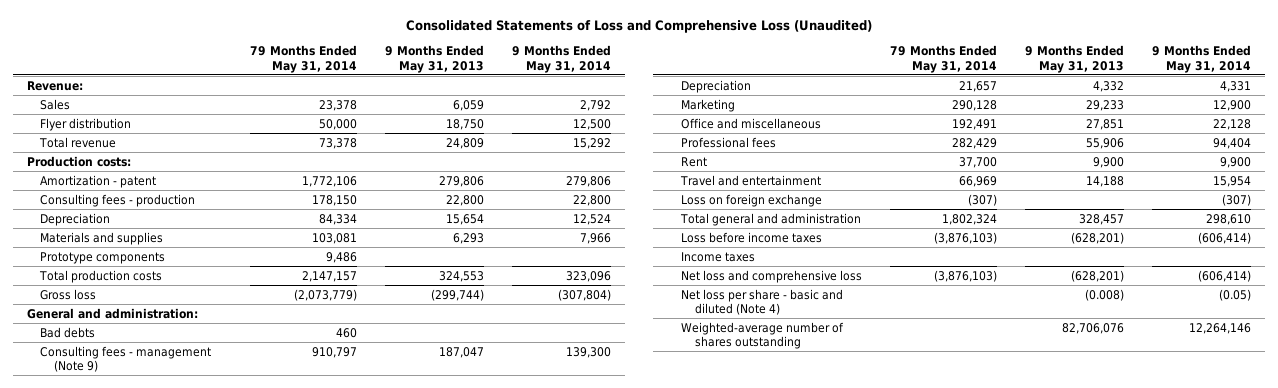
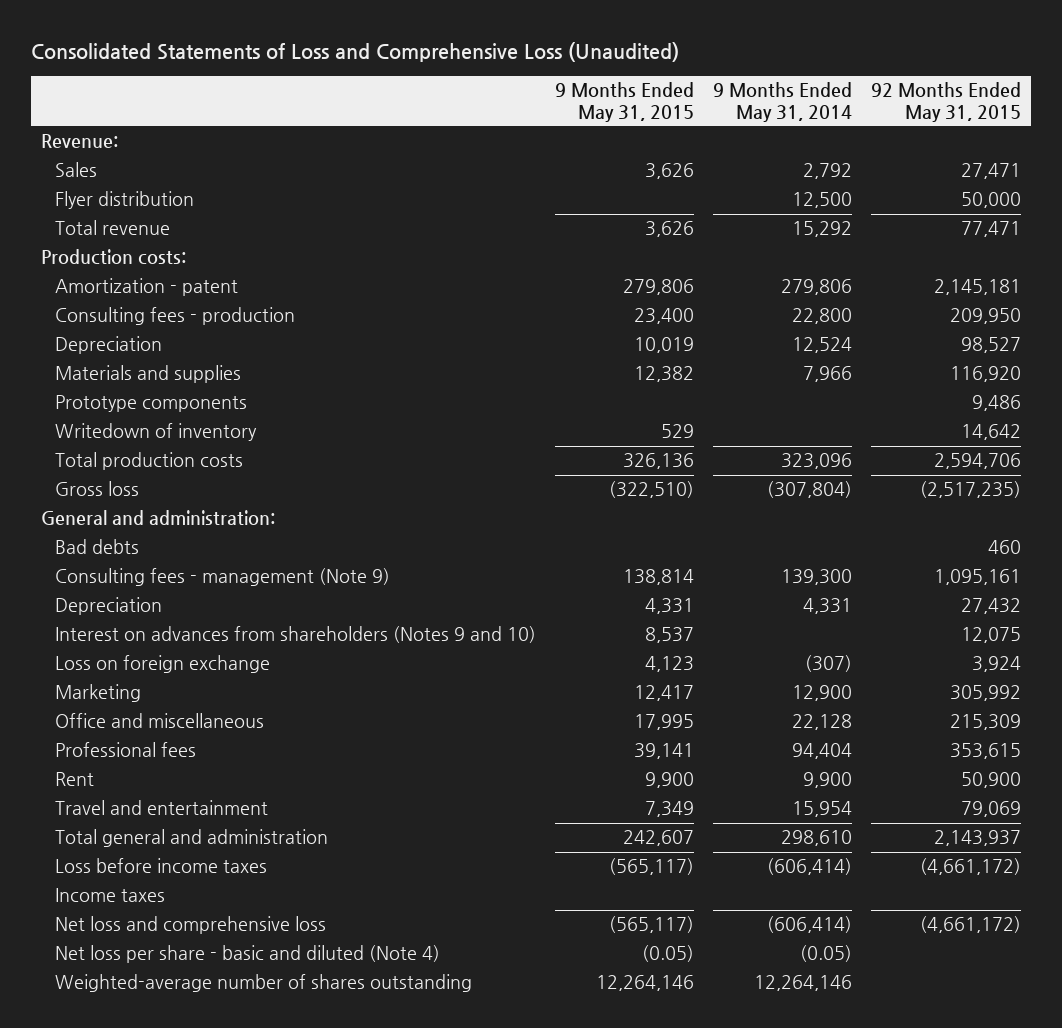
[249,45,357,73] 79 Months Ended May 31, 2014 -> none
[384,45,484,73] 9 Months Ended May 31, 2013 -> none
none -> [555,81,695,122] 9 Months Ended May 31, 2015
none -> [871,81,1022,122] 92 Months Ended May 31, 2015
none -> [55,423,258,442] Writedown of inventory
none -> [55,626,537,644] Interest on advances from shareholders (Notes 9 and 10)
[680,193,822,207] Loss on foreign exchange -> [55,655,271,674] Loss on foreign exchange

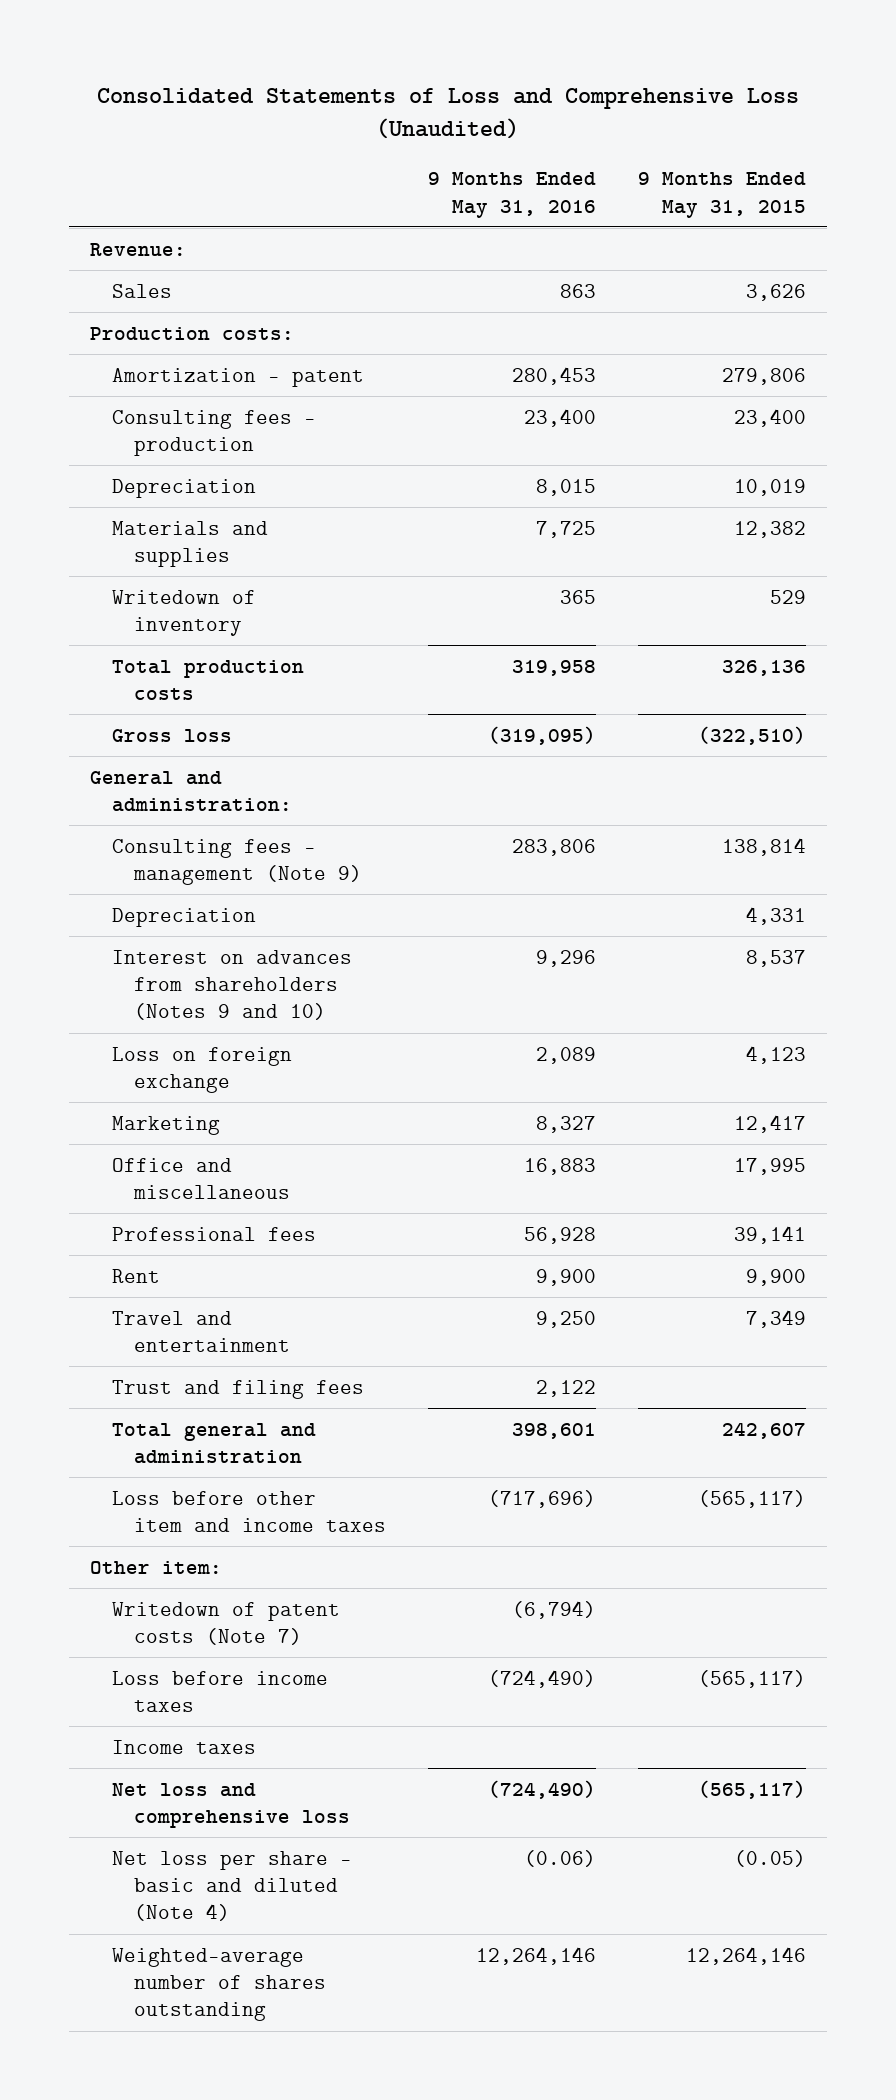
[713,81,853,122] 9 Months Ended May 31, 2014 -> none
[871,81,1022,122] 92 Months Ended May 31, 2015 -> none
none -> [428,172,597,218] 9 Months Ended May 31, 2016
[55,191,195,210] Flyer distribution -> none
[55,220,171,236] Total revenue -> none
[55,395,248,413] Prototype components -> none
[55,539,140,555] Bad debts -> none
none -> [112,1379,365,1399] Trust and filing fees
none -> [112,1490,387,1532] Loss before other item and income taxes
none -> [90,1560,223,1574] Other item:
none -> [112,1601,341,1645] Writedown of patent costs (Note 7)

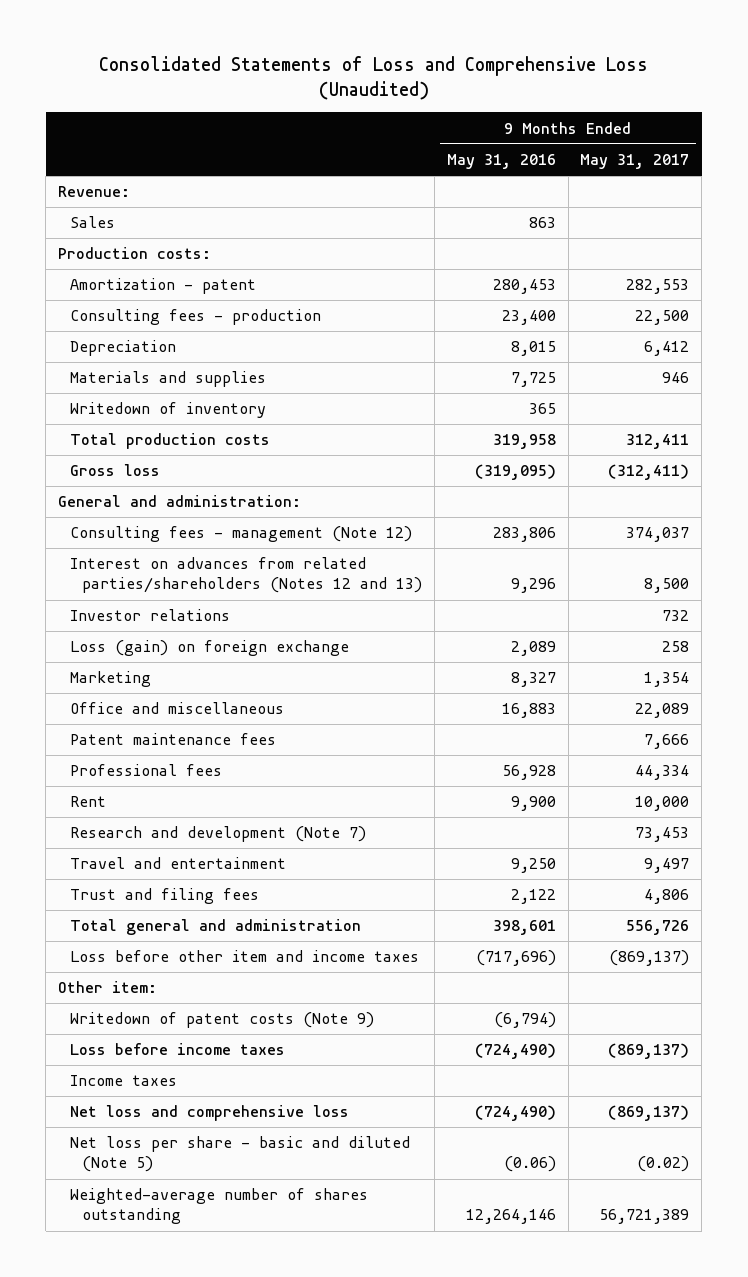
[638,172,807,218] 9 Months Ended May 31, 2015 -> none
none -> [580,154,690,170] May 31, 2017
[112,907,257,927] Depreciation -> none
[112,838,363,885] Consulting fees - management (Note 9) -> [70,526,413,543] Consulting fees - management (Note 12)
[112,949,353,1021] Interest on advances from shareholders (Notes 9 and 10) -> [70,557,422,594] Interest on advances from related parties/shareholders (Notes 12 and 13)
none -> [70,609,231,622] Investor relations
[112,1046,293,1093] Loss on foreign exchange -> [70,640,350,657] Loss (gain) on foreign exchange
none -> [70,733,277,746] Patent maintenance fees
none -> [70,826,367,843] Research and development (Note 7)
[112,1601,341,1645] Writedown of patent costs (Note 7) -> [70,1012,375,1029] Writedown of patent costs (Note 9)
[112,1850,353,1922] Net loss per share - basic and diluted (Note 4) -> [70,1136,411,1173] Net loss per share - basic and diluted (Note 5)

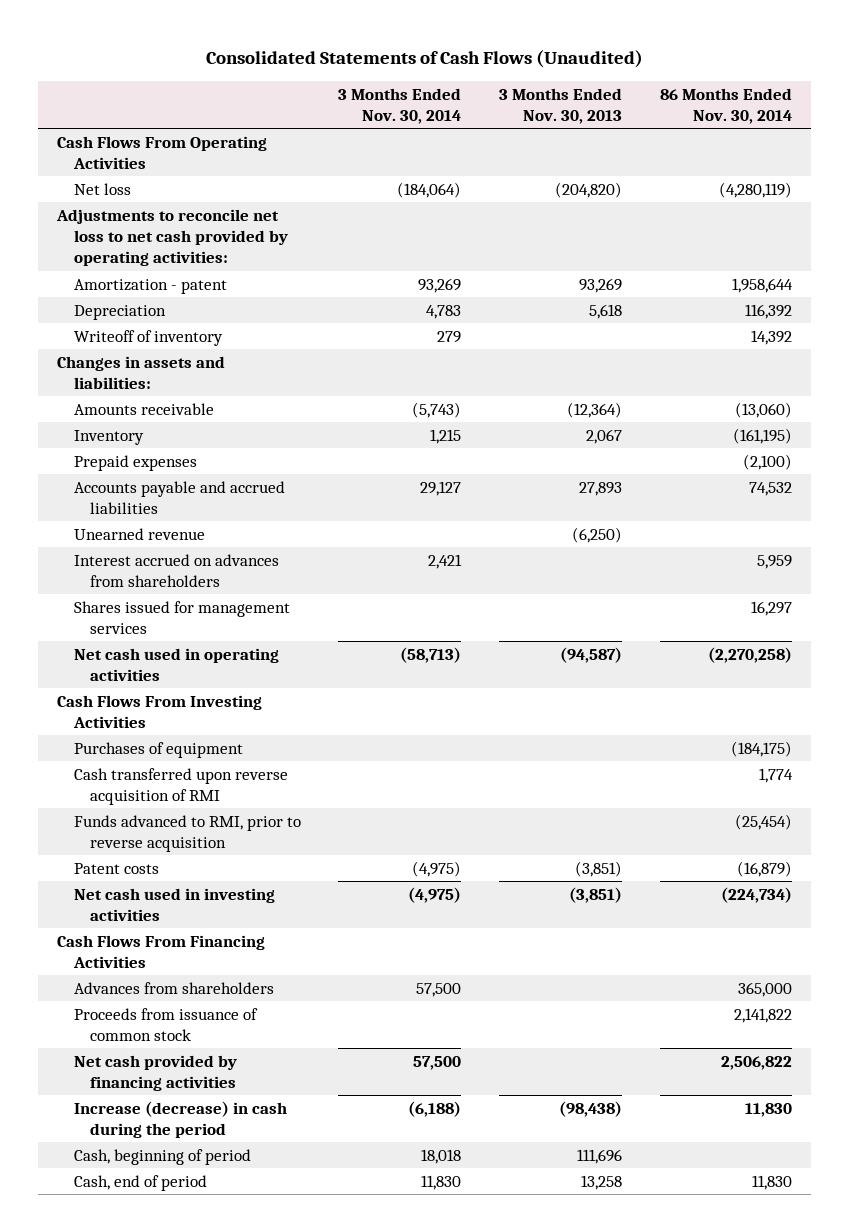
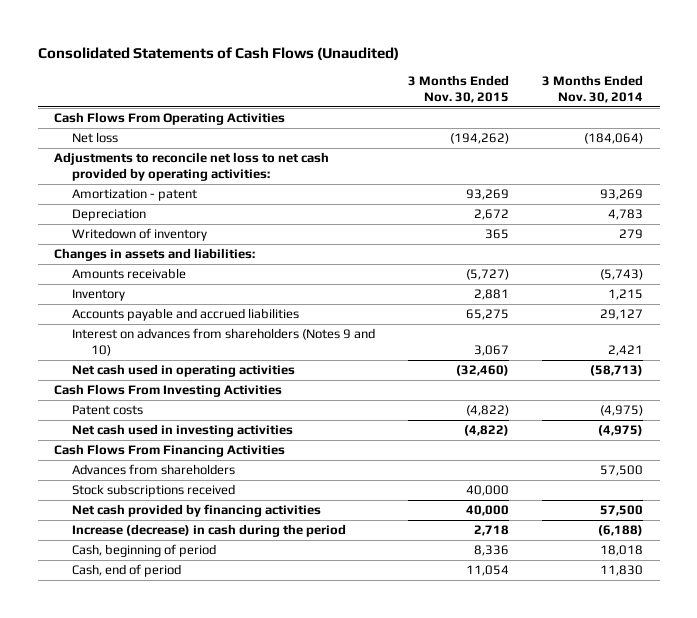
[499,87,623,124] 3 Months Ended Nov. 30, 2013 -> none
[660,87,793,124] 86 Months Ended Nov. 30, 2014 -> none
none -> [408,75,510,104] 3 Months Ended Nov. 30, 2015
[73,329,223,346] Writeoff of inventory -> [72,228,208,242] Writedown of inventory
[73,454,197,471] Prepaid expenses -> none
[73,527,205,540] Unearned revenue -> none
[73,600,290,634] Shares issued for management services -> none
[73,553,279,587] Interest accrued on advances from shareholders -> [72,328,376,357] Interest on advances from shareholders (Notes 9 and 10)
[73,741,243,758] Purchases of equipment -> none
[73,767,288,805] Cash transferred upon reverse acquisition of RMI -> none
[73,814,301,852] Funds advanced to RMI, prior to reverse acquisition -> none
[73,1007,258,1041] Proceeds from issuance of common stock -> [72,484,236,498] Stock subscriptions received

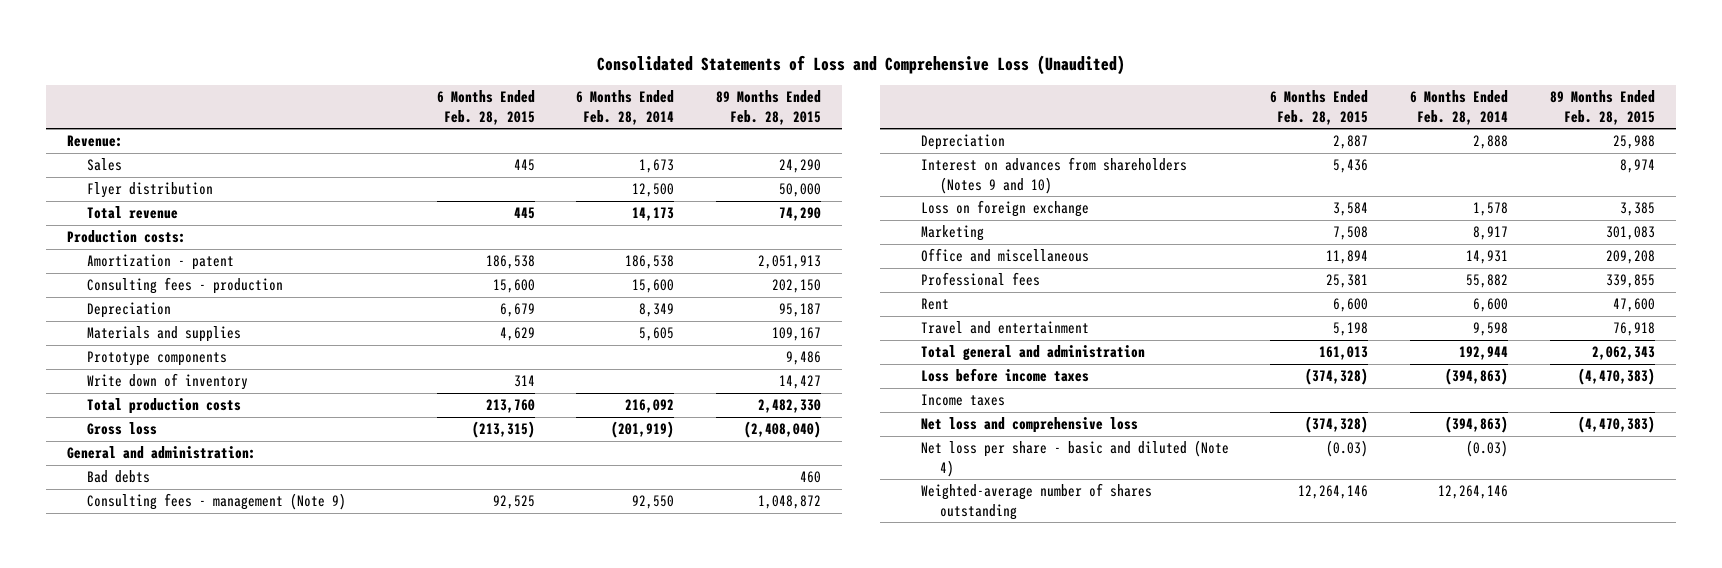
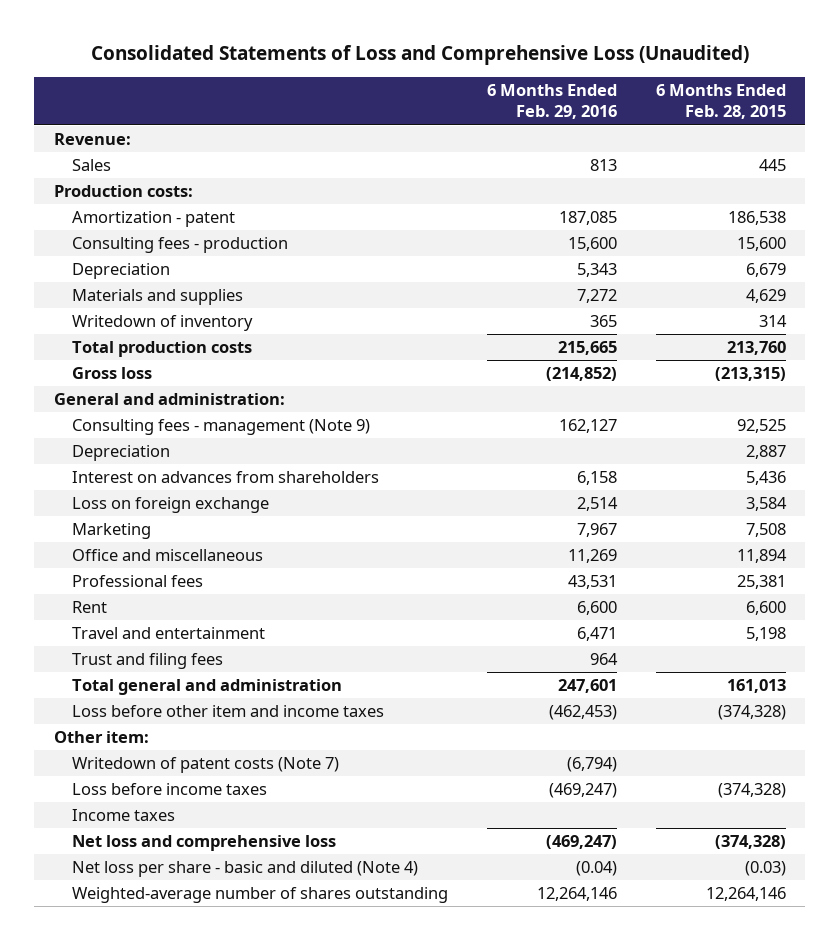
[576,90,675,125] 6 Months Ended Feb. 28, 2014 -> none
[716,90,822,125] 89 Months Ended Feb. 28, 2015 -> none
none -> [487,83,618,120] 6 Months Ended Feb. 29, 2016
[86,182,213,199] Flyer distribution -> none
[86,206,178,220] Total revenue -> none
[86,351,227,367] Prototype components -> none
[86,373,248,391] Write down of inventory -> [72,315,254,332] Writedown of inventory
[86,470,150,484] Bad debts -> none
[920,157,1187,194] Interest on advances from shareholders (Notes 9 and 10) -> [72,471,380,484] Interest on advances from shareholders
none -> [72,653,224,670] Trust and filing fees
none -> [72,705,385,718] Loss before other item and income taxes
none -> [53,731,149,744] Other item:
none -> [72,757,340,774] Writedown of patent costs (Note 7)

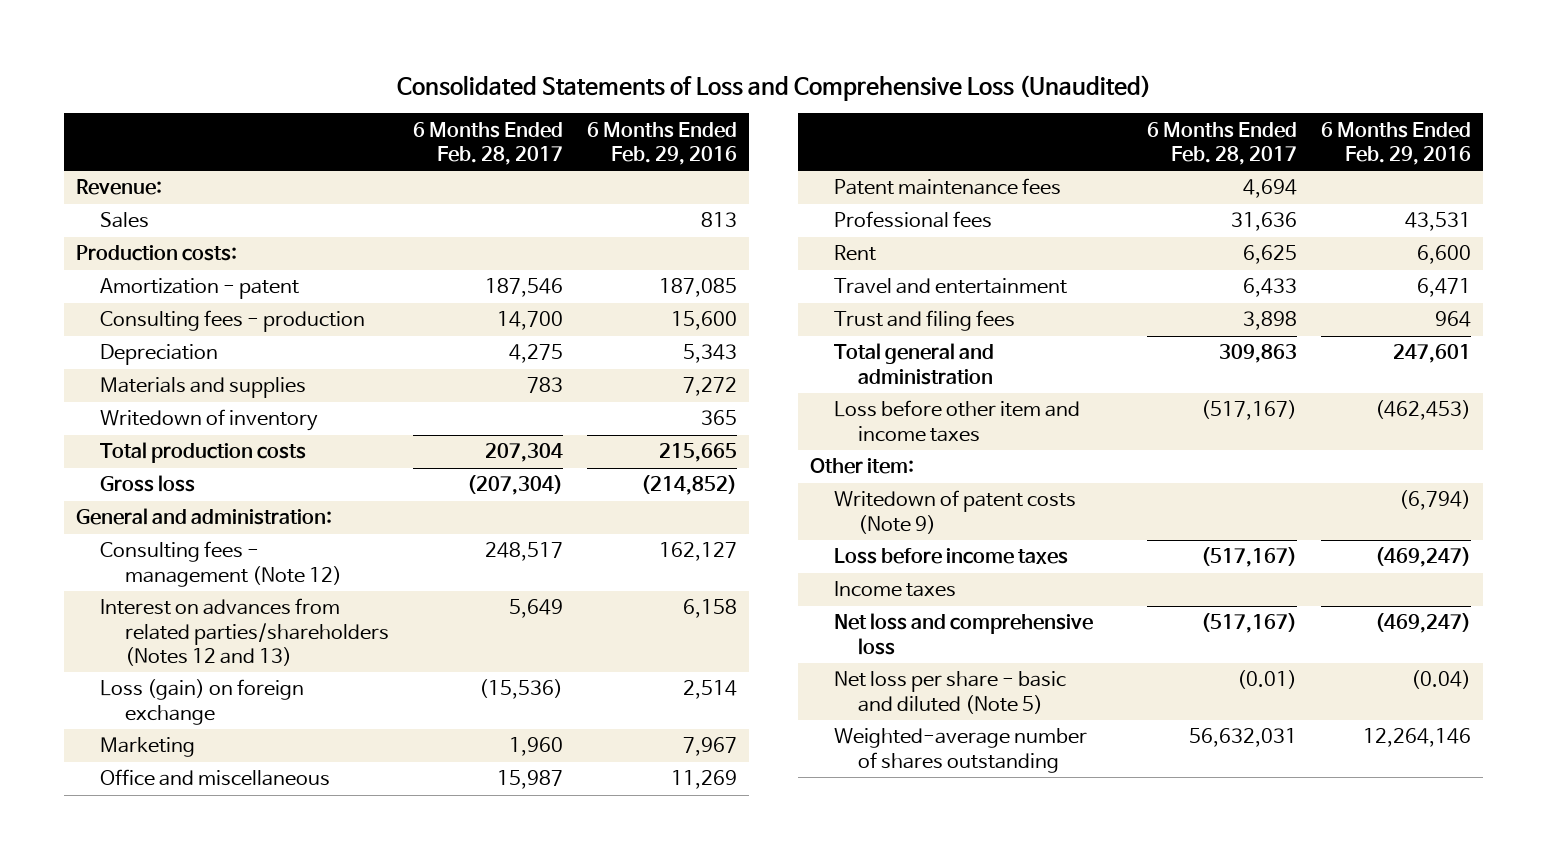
[656,83,787,120] 6 Months Ended Feb. 28, 2015 -> none
none -> [412,121,563,166] 6 Months Ended Feb. 28, 2017
[72,445,171,462] Depreciation -> none
[72,419,371,436] Consulting fees - management (Note 9) -> [100,541,342,587] Consulting fees - management (Note 12)
[72,471,380,484] Interest on advances from shareholders -> [100,598,389,667] Interest on advances from related parties/shareholders (Notes 12 and 13)
[72,497,270,514] Loss on foreign exchange -> [100,679,305,725] Loss (gain) on foreign exchange
none -> [834,178,1062,196] Patent maintenance fees
[72,757,340,774] Writedown of patent costs (Note 7) -> [834,490,1077,534] Writedown of patent costs (Note 9)
[72,861,419,878] Net loss per share - basic and diluted (Note 4) -> [834,671,1067,714] Net loss per share - basic and diluted (Note 5)

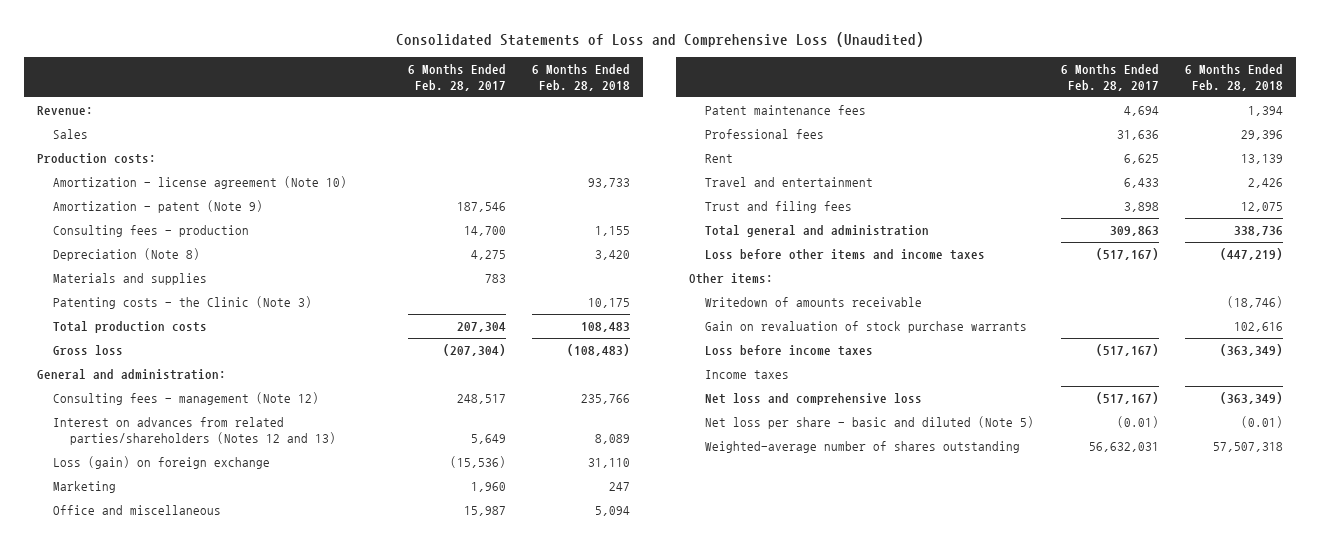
[587,121,738,166] 6 Months Ended Feb. 29, 2016 -> none
none -> [532,63,631,92] 6 Months Ended Feb. 28, 2018
none -> [53,175,348,189] Amortization - license agreement (Note 10)
[100,278,300,300] Amortization - patent -> [53,199,264,213] Amortization - patent (Note 9)
[100,344,219,366] Depreciation -> [53,247,201,261] Depreciation (Note 8)
[100,409,319,432] Writedown of inventory -> none
none -> [53,295,313,309] Patenting costs - the Clinic (Note 3)
[834,400,1081,442] Loss before other item and income taxes -> [705,248,986,260] Loss before other items and income taxes
[809,458,914,475] Other item: -> [688,272,773,284] Other items:
[834,490,1077,534] Writedown of patent costs (Note 9) -> [705,296,923,307] Writedown of amounts receivable
none -> [705,320,1028,333] Gain on revaluation of stock purchase warrants

